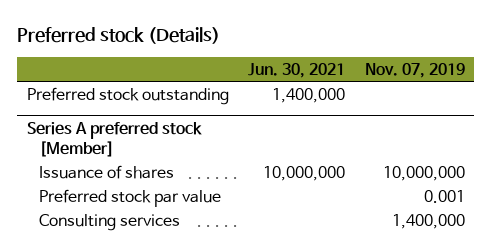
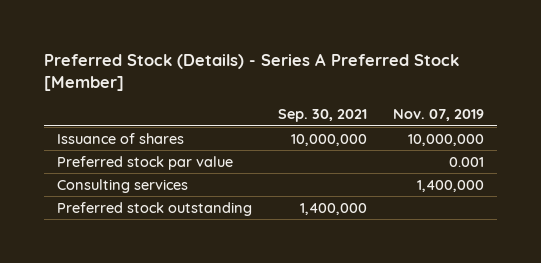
[16,27,220,45] Preferred stock (Details) -> [43,52,459,92] Preferred Stock (Details) - Series A Preferred Stock [Member]
[248,62,346,78] Jun. 30, 2021 -> none
none -> [277,109,367,123] Sep. 30, 2021
[26,121,202,157] Series A preferred stock [Member] -> none
[26,86,229,105] Preferred stock outstanding -> [56,201,252,216] Preferred stock outstanding

